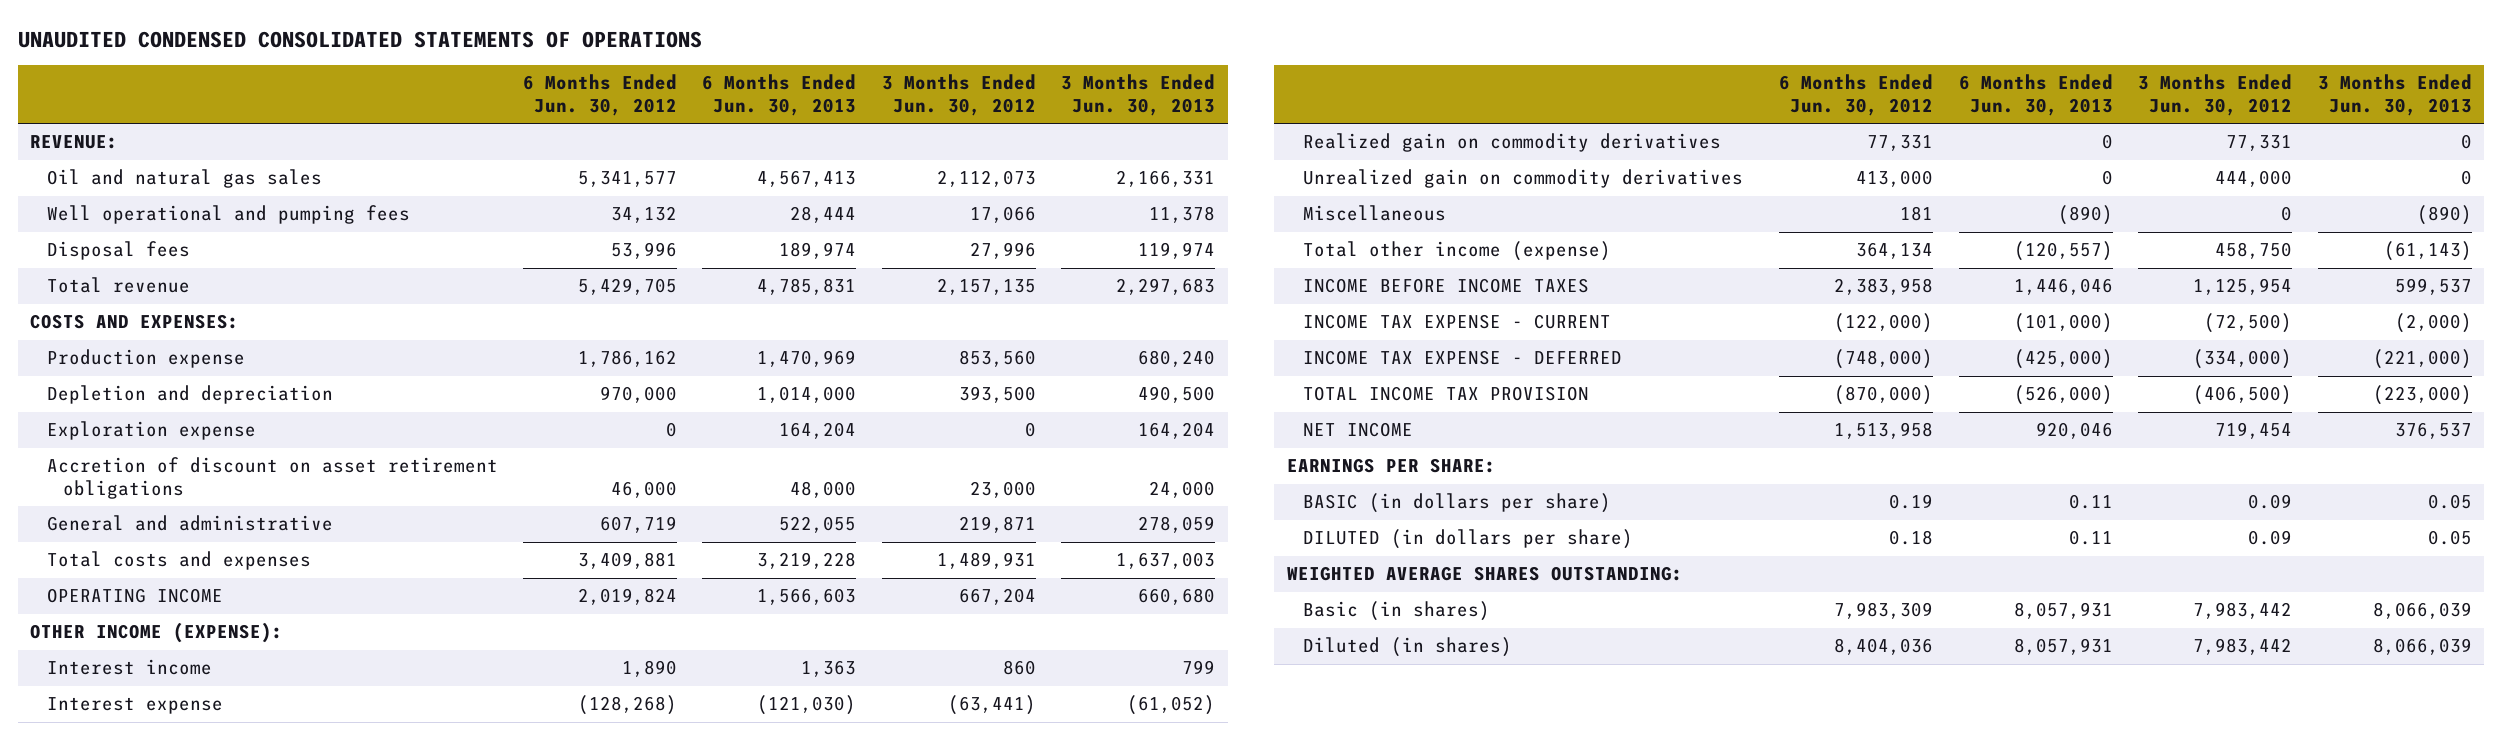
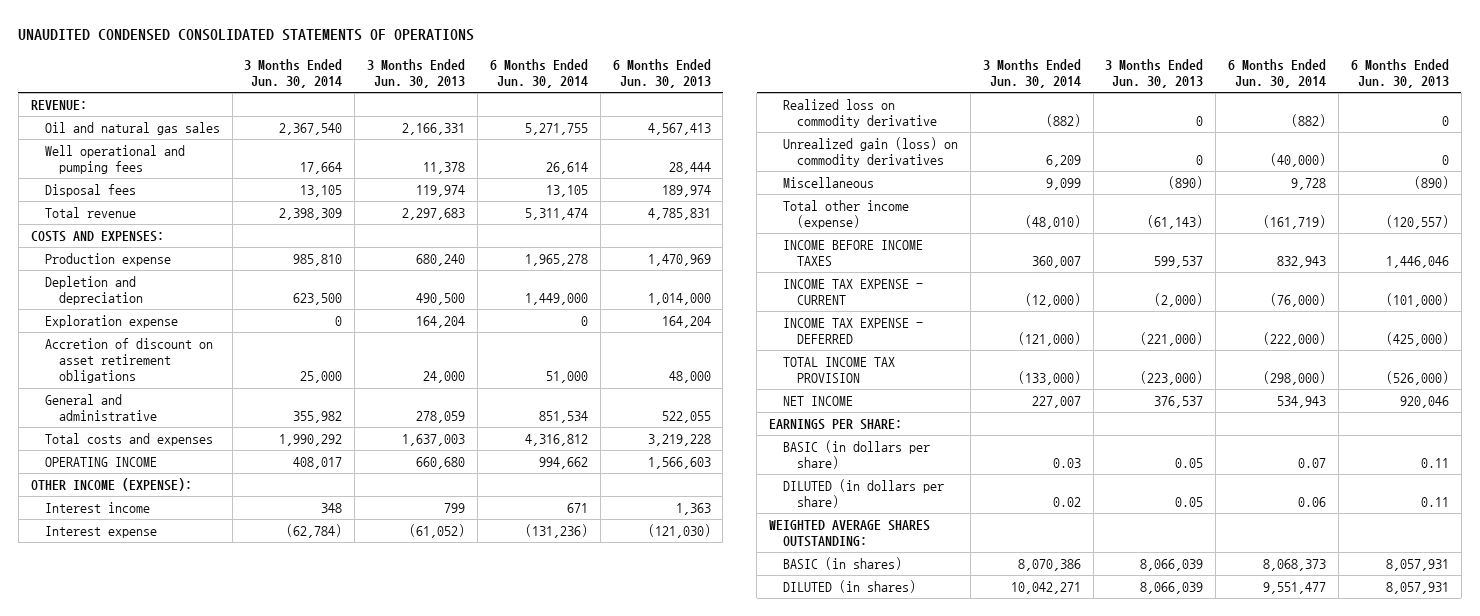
[522,74,677,116] 6 Months Ended Jun. 30, 2012 -> none
[881,74,1036,116] 3 Months Ended Jun. 30, 2012 -> none
none -> [244,58,343,88] 3 Months Ended Jun. 30, 2014
none -> [489,58,588,88] 6 Months Ended Jun. 30, 2014
[1303,133,1722,153] Realized gain on commodity derivatives -> [782,99,937,129] Realized loss on commodity derivative
[1303,169,1744,189] Unrealized gain on commodity derivatives -> [782,137,958,168] Unrealized gain (loss) on commodity derivatives
[1303,601,1491,622] Basic (in shares) -> [782,557,902,571] BASIC (in shares)
[1303,637,1513,658] Diluted (in shares) -> [782,580,916,594] DILUTED (in shares)

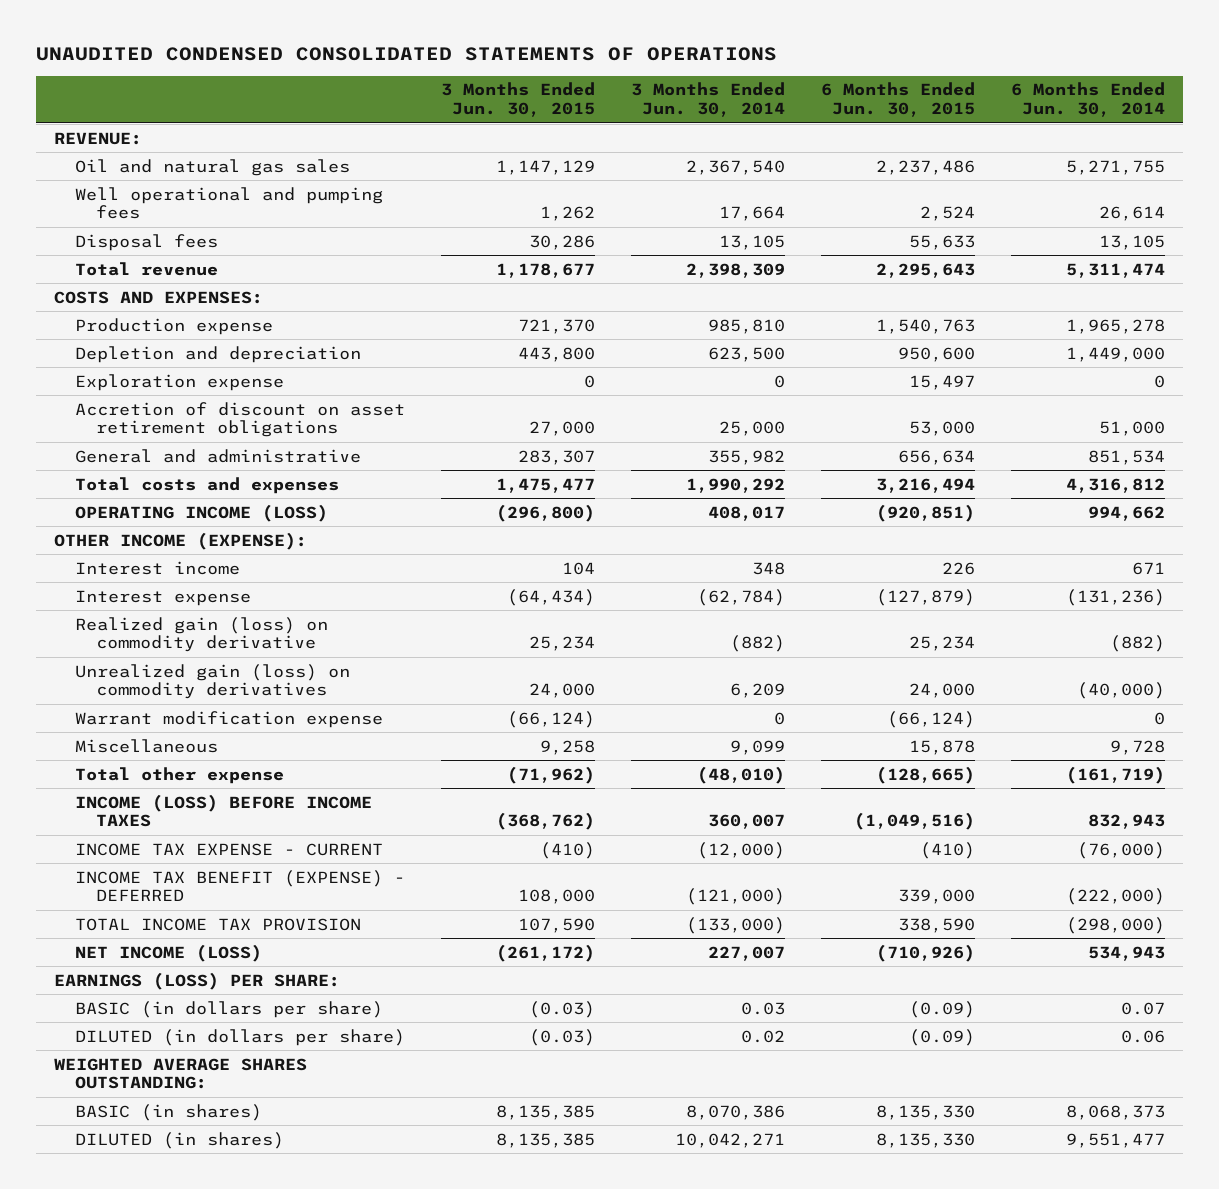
[367,58,466,88] 3 Months Ended Jun. 30, 2013 -> none
[612,58,711,88] 6 Months Ended Jun. 30, 2013 -> none
none -> [440,82,595,118] 3 Months Ended Jun. 30, 2015
none -> [821,82,976,118] 6 Months Ended Jun. 30, 2015
[44,457,157,468] OPERATING INCOME -> [74,503,328,522] OPERATING INCOME (LOSS)
[782,99,937,129] Realized loss on commodity derivative -> [74,616,328,653] Realized gain (loss) on commodity derivative
none -> [74,710,383,728] Warrant modification expense
[782,200,909,230] Total other income (expense) -> [74,766,284,784] Total other expense
[782,240,923,267] INCOME BEFORE INCOME TAXES -> [74,793,372,828] INCOME (LOSS) BEFORE INCOME TAXES
[782,318,923,345] INCOME TAX EXPENSE - DEFERRED -> [74,869,405,902] INCOME TAX BENEFIT (EXPENSE) - DEFERRED
[782,396,853,407] NET INCOME -> [74,943,262,962] NET INCOME (LOSS)
[769,419,903,431] EARNINGS PER SHARE: -> [53,971,340,990] EARNINGS (LOSS) PER SHARE:

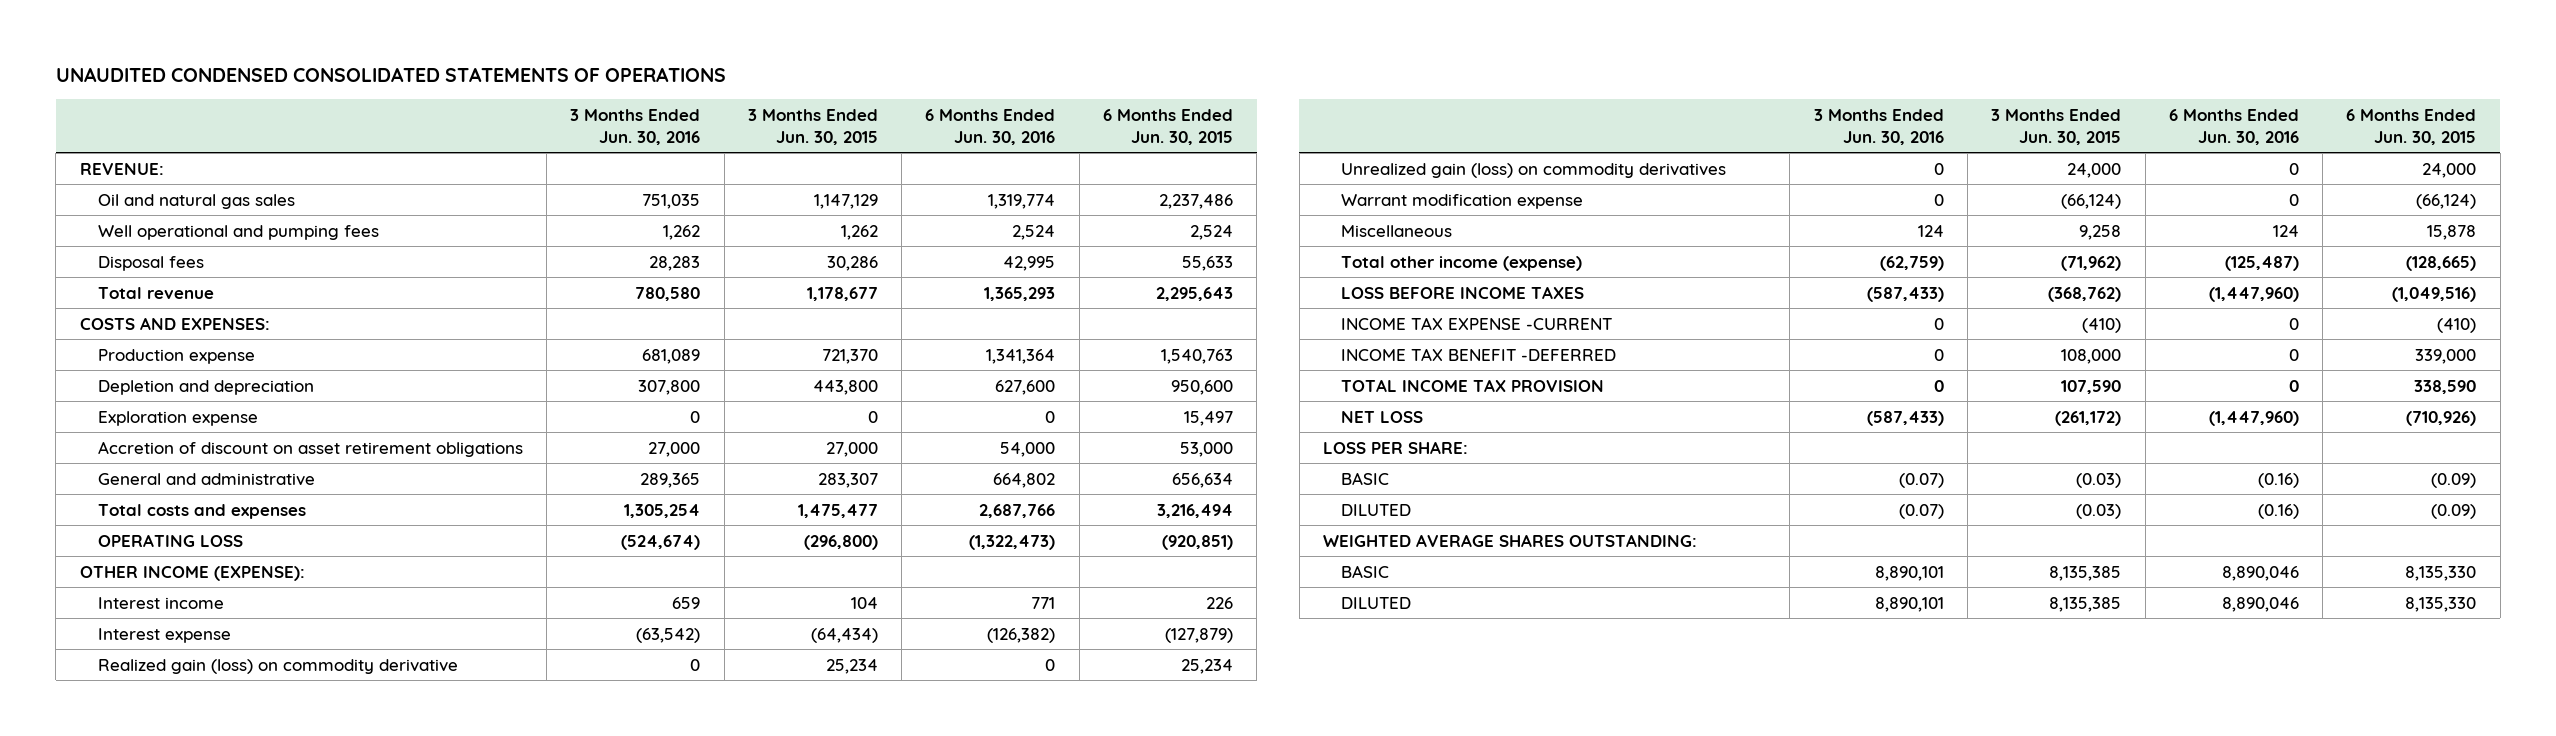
[631,82,786,118] 3 Months Ended Jun. 30, 2014 -> none
[1011,82,1166,118] 6 Months Ended Jun. 30, 2014 -> none
none -> [570,108,701,145] 3 Months Ended Jun. 30, 2016
none -> [925,108,1056,145] 6 Months Ended Jun. 30, 2016
[74,503,328,522] OPERATING INCOME (LOSS) -> [97,533,243,547] OPERATING LOSS
[74,766,284,784] Total other expense -> [1341,255,1583,271] Total other income (expense)
[74,793,372,828] INCOME (LOSS) BEFORE INCOME TAXES -> [1341,285,1585,299] LOSS BEFORE INCOME TAXES
[74,842,383,856] INCOME TAX EXPENSE - CURRENT -> [1341,316,1613,330] INCOME TAX EXPENSE -CURRENT
[74,869,405,902] INCOME TAX BENEFIT (EXPENSE) - DEFERRED -> [1341,347,1617,361] INCOME TAX BENEFIT -DEFERRED
[74,943,262,962] NET INCOME (LOSS) -> [1341,410,1424,423] NET LOSS
[53,971,340,990] EARNINGS (LOSS) PER SHARE: -> [1323,440,1469,454] LOSS PER SHARE:
[74,1000,383,1018] BASIC (in dollars per share) -> [1341,471,1390,485] BASIC
[74,1028,405,1046] DILUTED (in dollars per share) -> [1341,503,1412,516] DILUTED
[74,1103,262,1121] BASIC (in shares) -> [1341,564,1390,578] BASIC
[74,1131,284,1149] DILUTED (in shares) -> [1341,596,1412,609] DILUTED

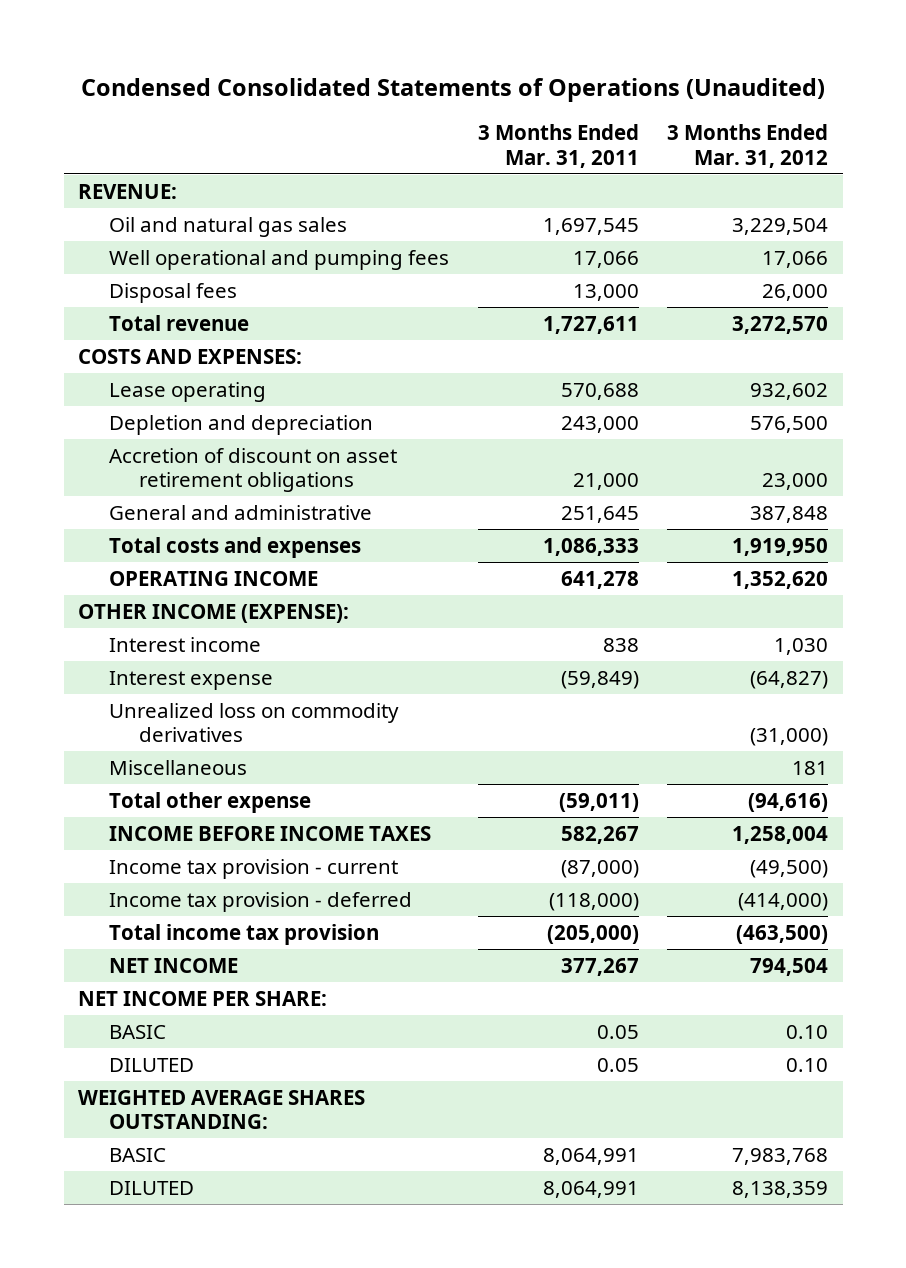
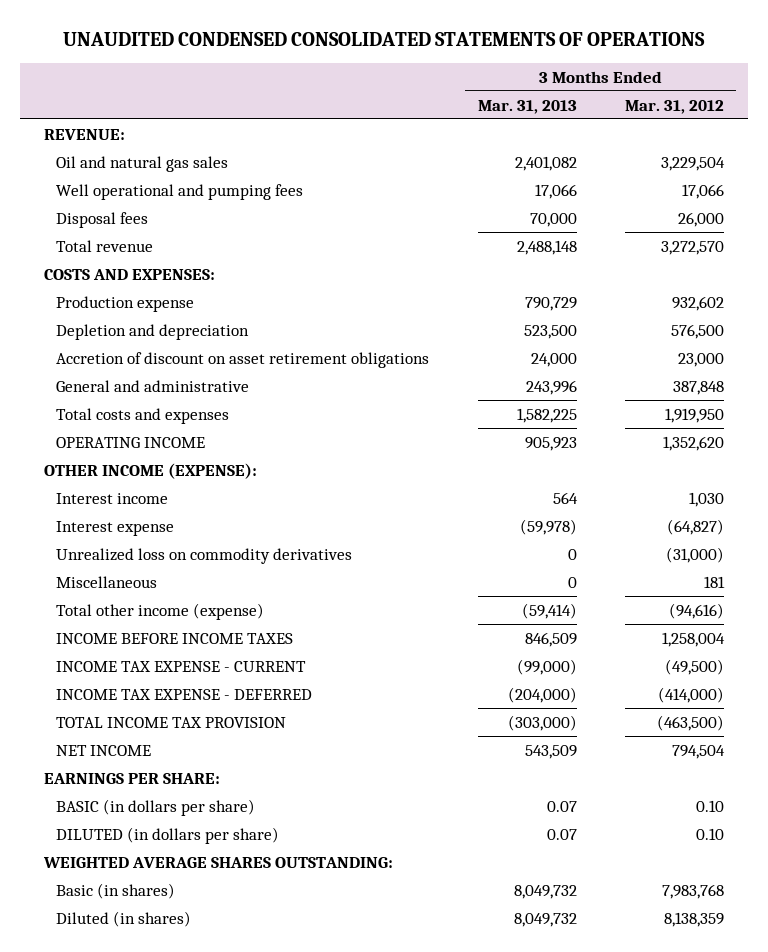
[81,77,826,102] Condensed Consolidated Statements of Operations (Unaudited) -> [63,32,706,47] UNAUDITED CONDENSED CONSOLIDATED STATEMENTS OF OPERATIONS
[477,123,639,168] 3 Months Ended Mar. 31, 2011 -> none
none -> [477,99,577,114] Mar. 31, 2013
[108,381,266,402] Lease operating -> [56,295,195,312] Production expense
[108,791,311,813] Total other expense -> [56,602,265,620] Total other income (expense)
[108,858,398,879] Income tax provision - current -> [56,660,307,672] INCOME TAX EXPENSE - CURRENT
[108,891,412,912] Income tax provision - deferred -> [56,688,313,700] INCOME TAX EXPENSE - DEFERRED
[108,923,379,945] Total income tax provision -> [56,716,287,728] TOTAL INCOME TAX PROVISION
[78,990,328,1006] NET INCOME PER SHARE: -> [44,772,221,784] EARNINGS PER SHARE:
[108,1024,166,1039] BASIC -> [56,798,256,816] BASIC (in dollars per share)
[108,1057,194,1072] DILUTED -> [56,826,280,844] DILUTED (in dollars per share)
[108,1147,166,1162] BASIC -> [56,882,176,899] Basic (in shares)
[108,1180,194,1195] DILUTED -> [56,910,192,927] Diluted (in shares)

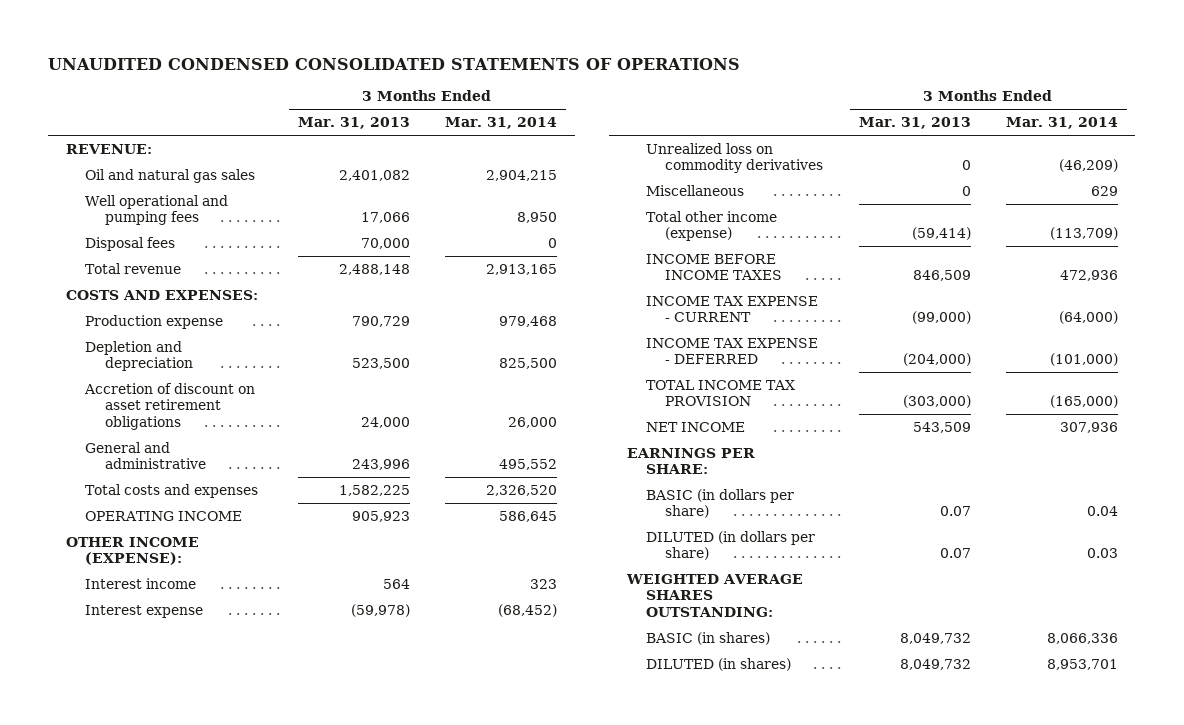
[624,99,724,114] Mar. 31, 2012 -> none
none -> [444,117,557,130] Mar. 31, 2014
[56,882,176,899] Basic (in shares) -> [646,632,771,646] BASIC (in shares)
[56,910,192,927] Diluted (in shares) -> [646,658,792,672] DILUTED (in shares)

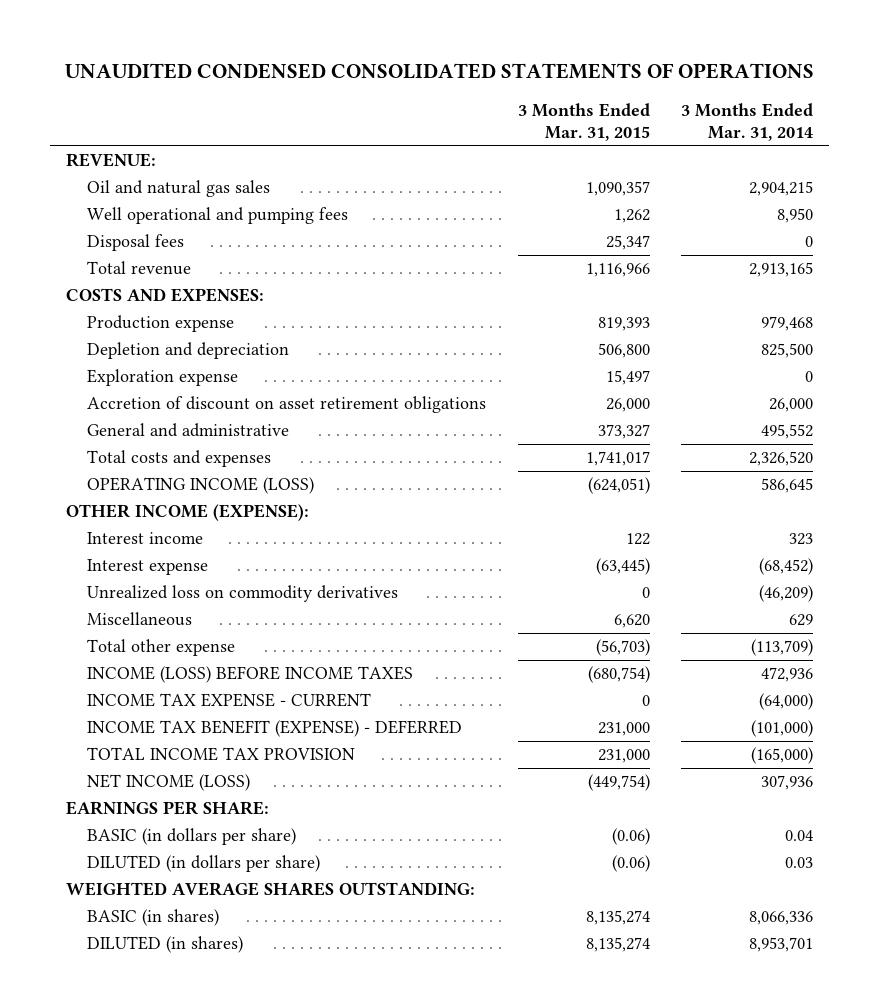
[297,117,410,130] Mar. 31, 2013 -> none
none -> [517,103,650,142] 3 Months Ended Mar. 31, 2015
none -> [86,369,238,387] Exploration expense
[85,511,243,522] OPERATING INCOME -> [86,477,314,495] OPERATING INCOME (LOSS)
[646,211,778,242] Total other income (expense) -> [86,639,235,657] Total other expense
[646,254,783,281] INCOME BEFORE INCOME TAXES -> [86,666,413,684] INCOME (LOSS) BEFORE INCOME TAXES
[646,338,819,365] INCOME TAX EXPENSE - DEFERRED -> [86,720,462,738] INCOME TAX BENEFIT (EXPENSE) - DEFERRED
[646,422,746,433] NET INCOME -> [86,774,250,792] NET INCOME (LOSS)

